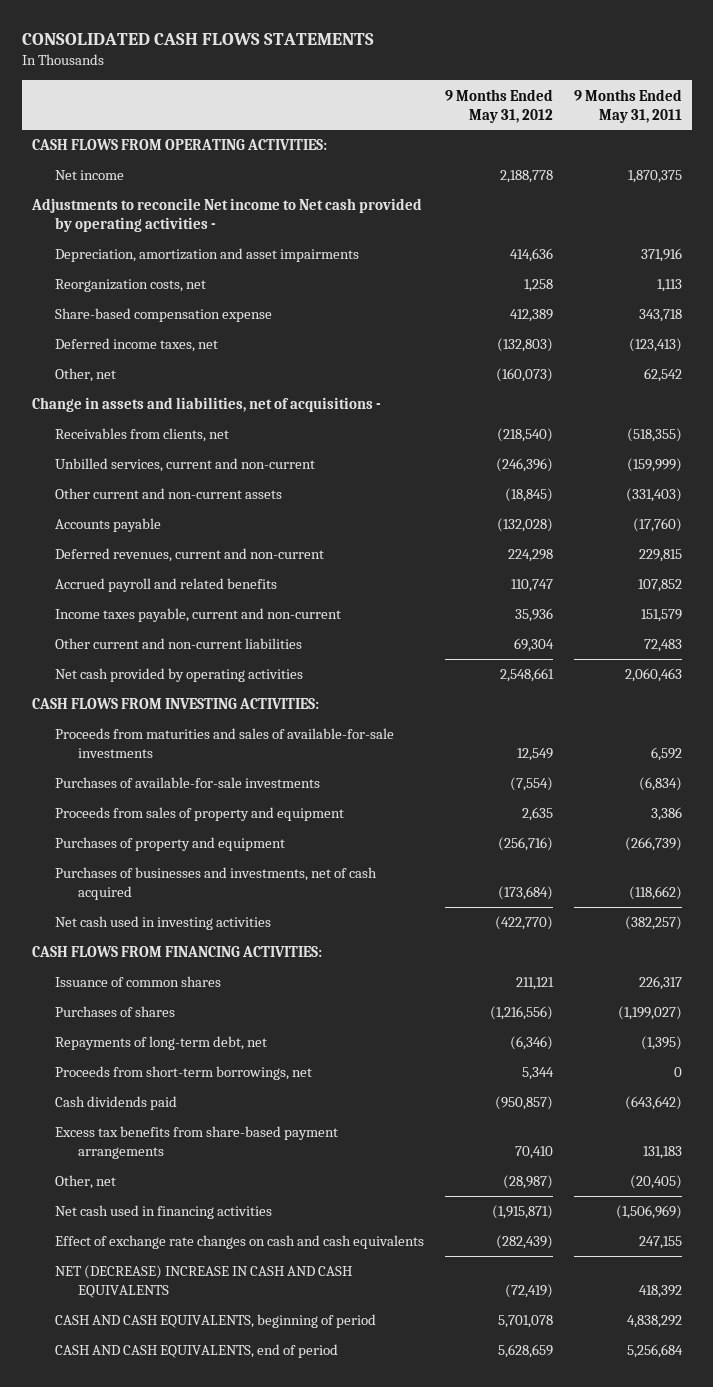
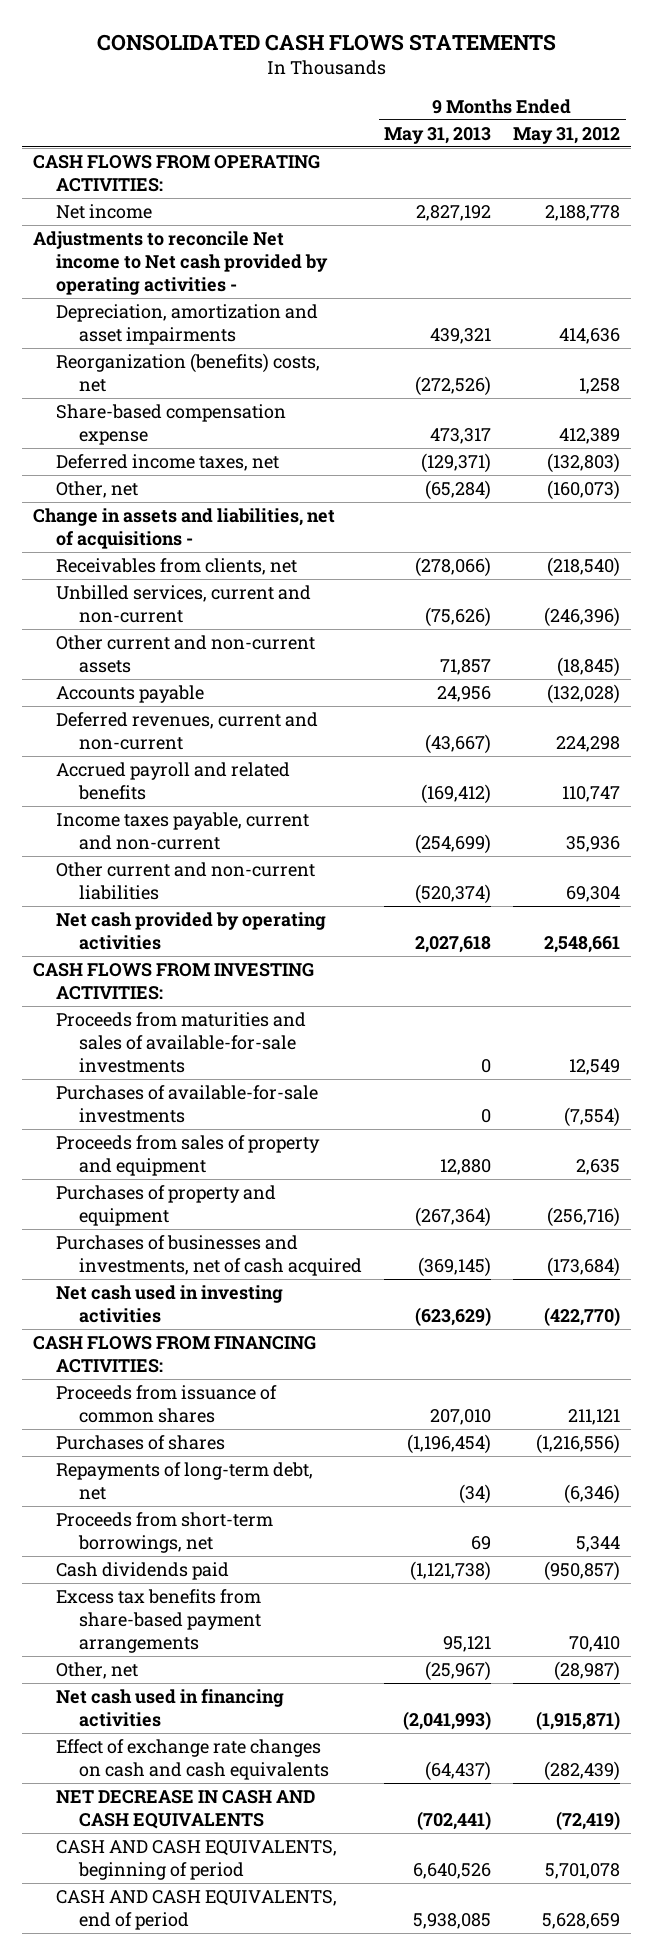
[573,88,682,123] 9 Months Ended May 31, 2011 -> none
none -> [384,126,492,144] May 31, 2013
[54,279,206,293] Reorganization costs, net -> [56,353,321,392] Reorganization (benefits) costs, net
[54,976,221,988] Issuance of common shares -> [56,1385,278,1423] Proceeds from issuance of common shares
[54,1265,352,1299] NET (DECREASE) INCREASE IN CASH AND CASH EQUIVALENTS -> [56,1790,316,1829] NET DECREASE IN CASH AND CASH EQUIVALENTS

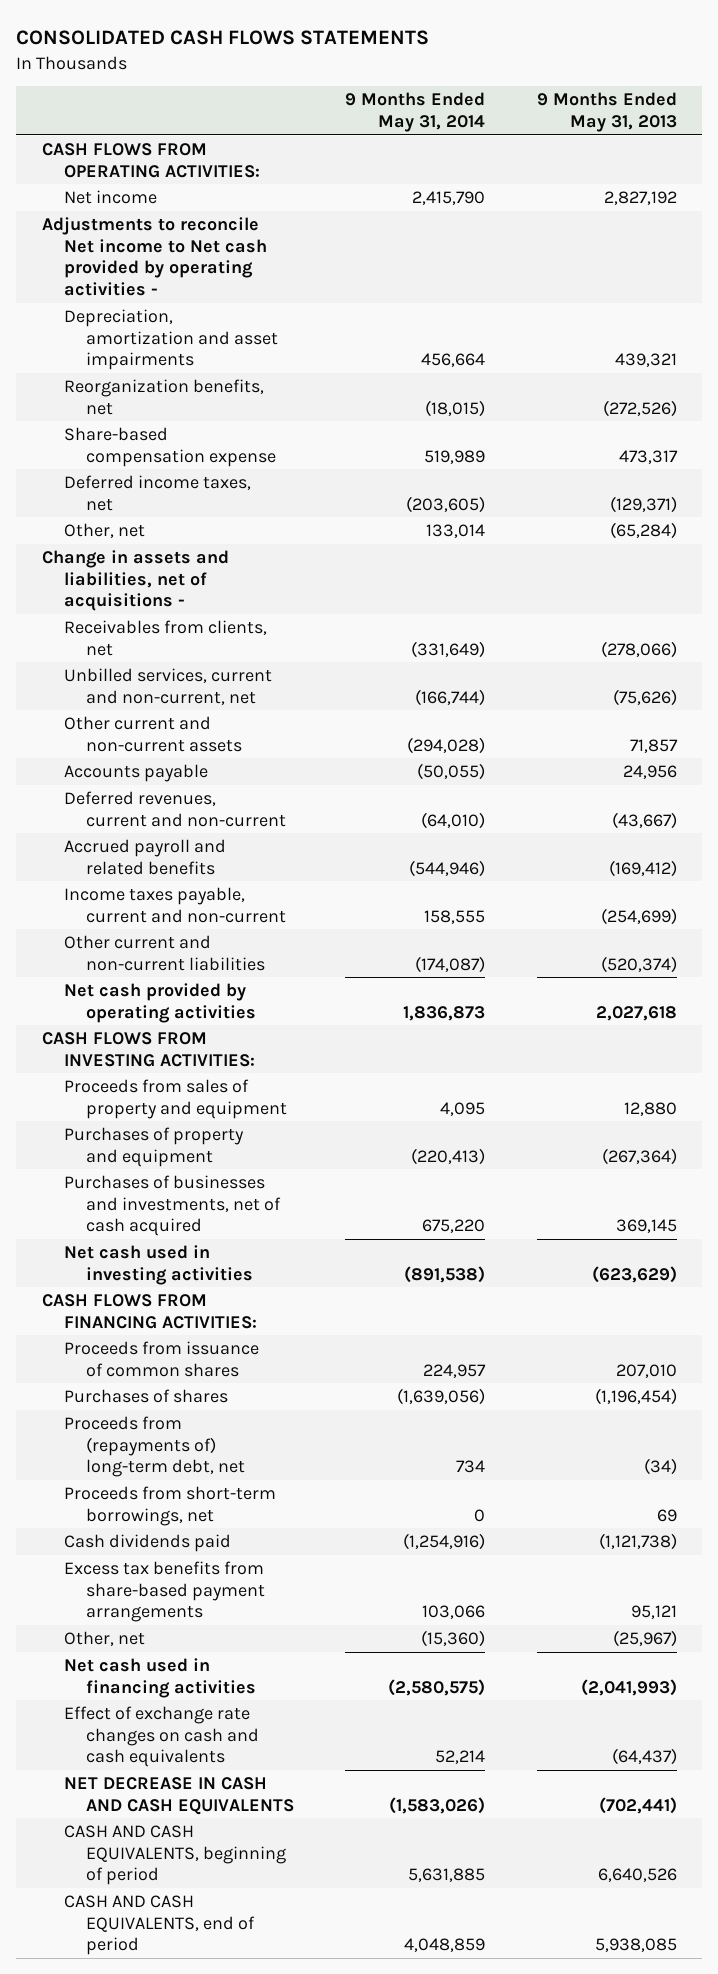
[513,126,621,144] May 31, 2012 -> none
none -> [345,92,486,133] 9 Months Ended May 31, 2014
[56,353,321,392] Reorganization (benefits) costs, net -> [64,378,265,415] Reorganization benefits, net
[56,585,312,623] Unbilled services, current and non-current -> [64,667,273,705] Unbilled services, current and non-current, net
[56,1012,307,1073] Proceeds from maturities and sales of available-for-sale investments -> none
[56,1085,319,1123] Purchases of available-for-sale investments -> none
[418,1256,492,1277] (369,145) -> [615,1219,677,1234] 369,145
[56,1462,314,1500] Repayments of long-term debt, net -> [64,1415,246,1478] Proceeds from (repayments of) long-term debt, net

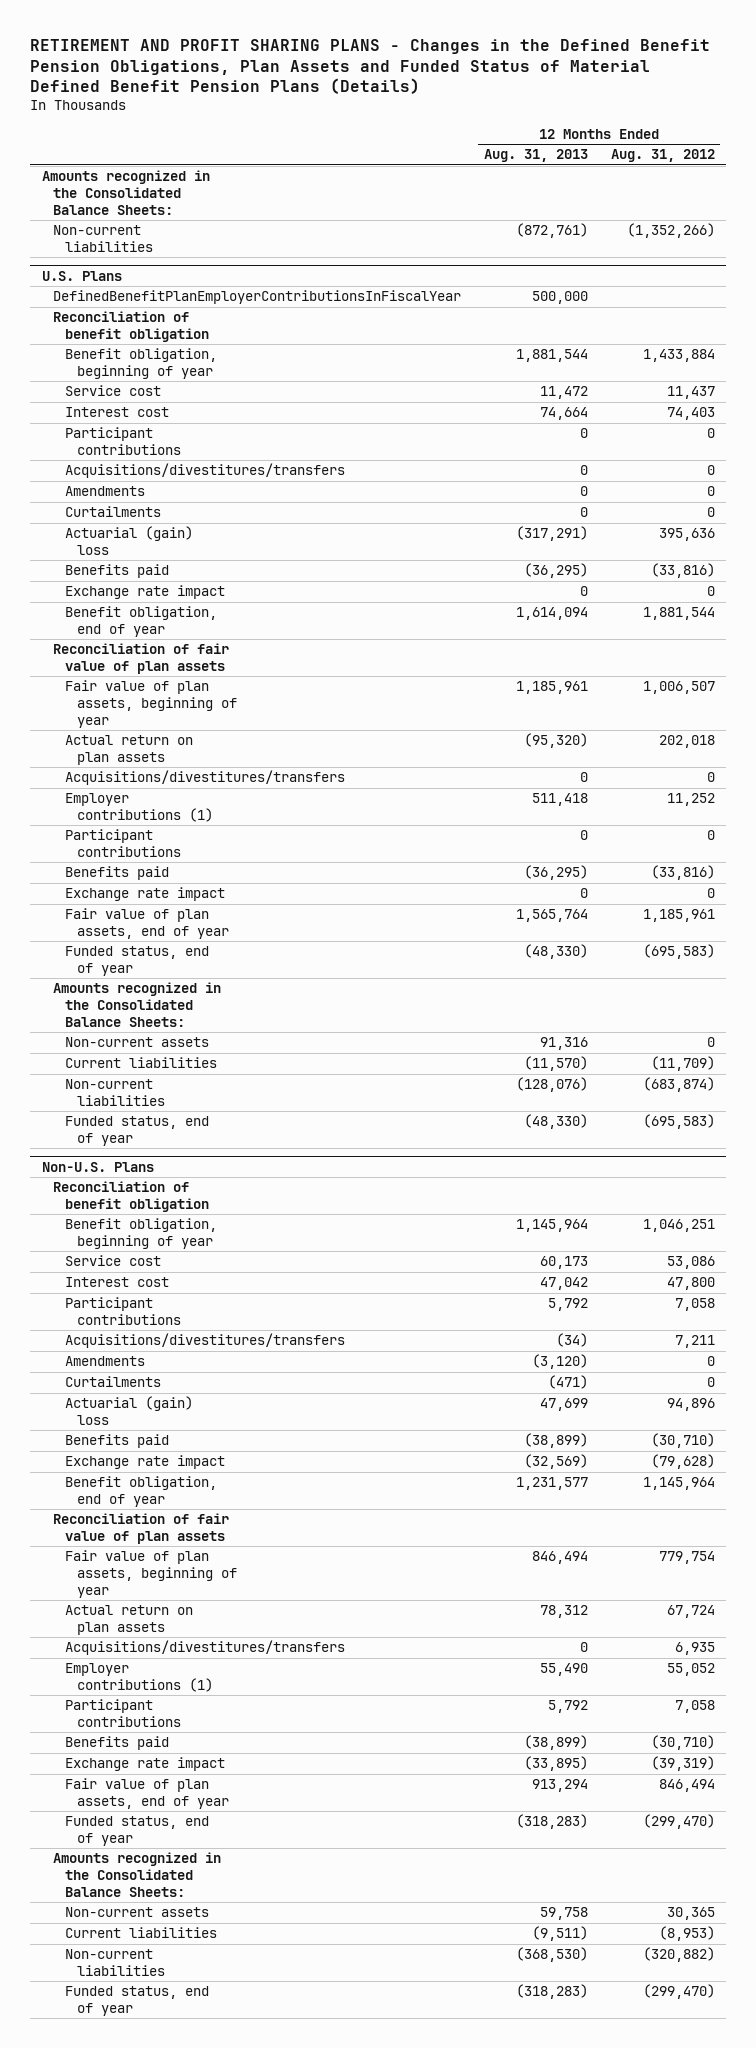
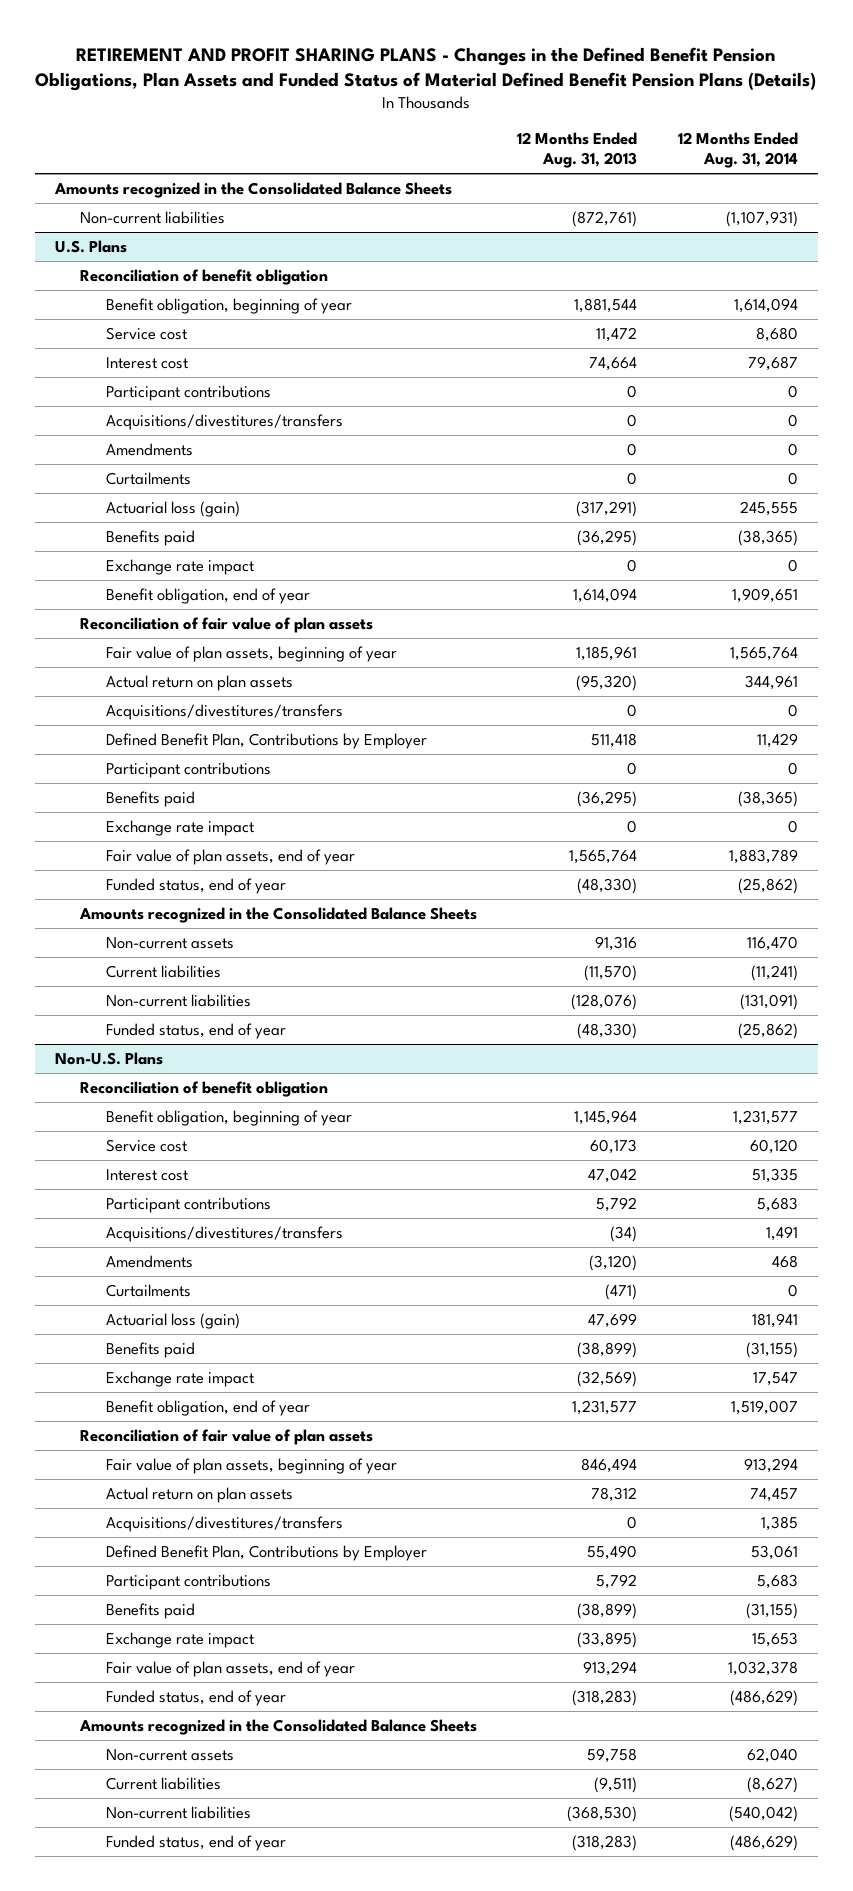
[610,149,715,163] Aug. 31, 2012 -> none
none -> [677,132,798,169] 12 Months Ended Aug. 31, 2014
[41,170,210,215] Amounts recognized in the Consolidated Balance Sheets: -> [54,181,453,198] Amounts recognized in the Consolidated Balance Sheets
[53,290,462,305] DefinedBenefitPlanEmployerContributionsInFiscalYear -> none
[65,526,194,555] Actuarial (gain) loss -> [105,500,240,517] Actuarial loss (gain)
[65,793,214,822] Employer contributions (1) -> [105,732,427,749] Defined Benefit Plan, Contributions by Employer
[53,982,222,1027] Amounts recognized in the Consolidated Balance Sheets: -> [79,906,478,923] Amounts recognized in the Consolidated Balance Sheets
[65,1396,194,1425] Actuarial (gain) loss -> [105,1312,240,1329] Actuarial loss (gain)
[65,1663,214,1692] Employer contributions (1) -> [105,1544,427,1561] Defined Benefit Plan, Contributions by Employer
[53,1852,222,1897] Amounts recognized in the Consolidated Balance Sheets: -> [79,1718,478,1735] Amounts recognized in the Consolidated Balance Sheets

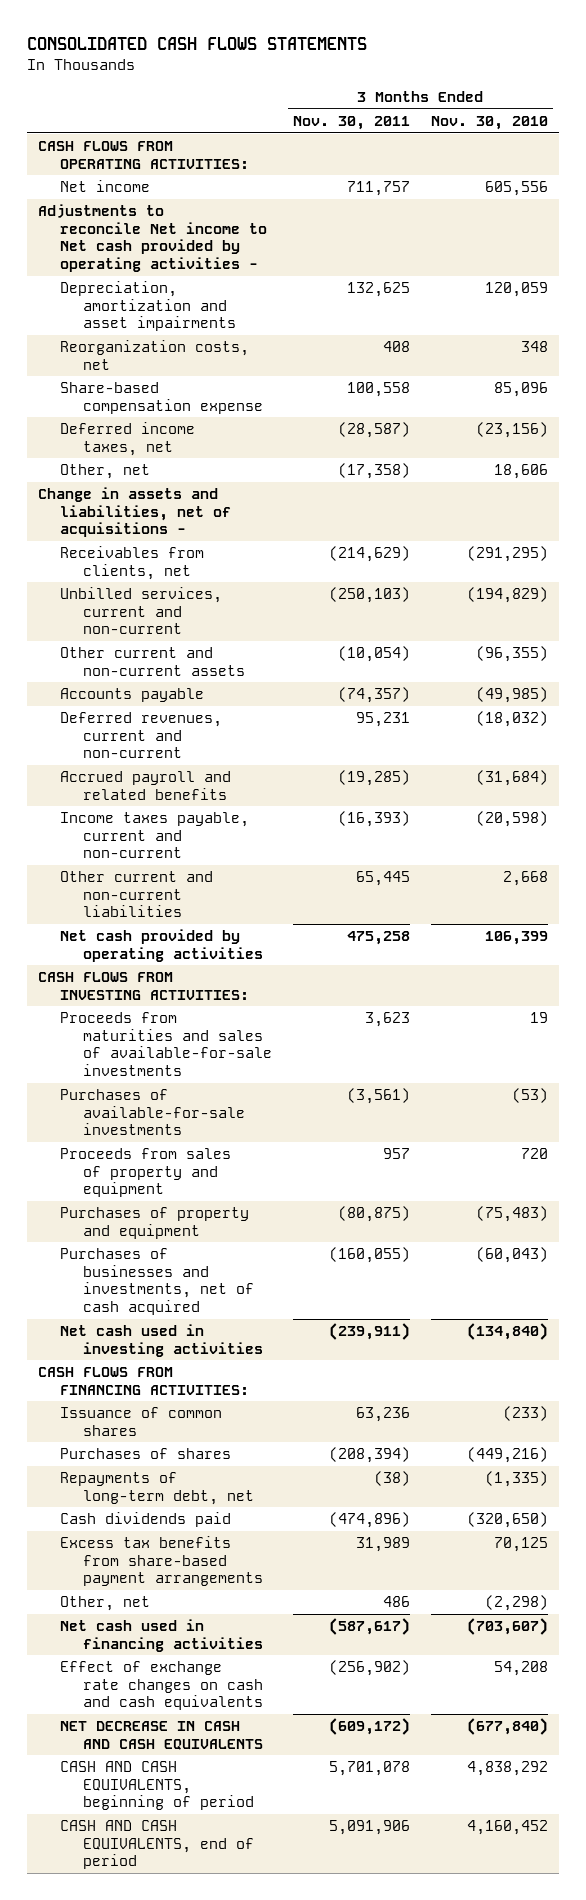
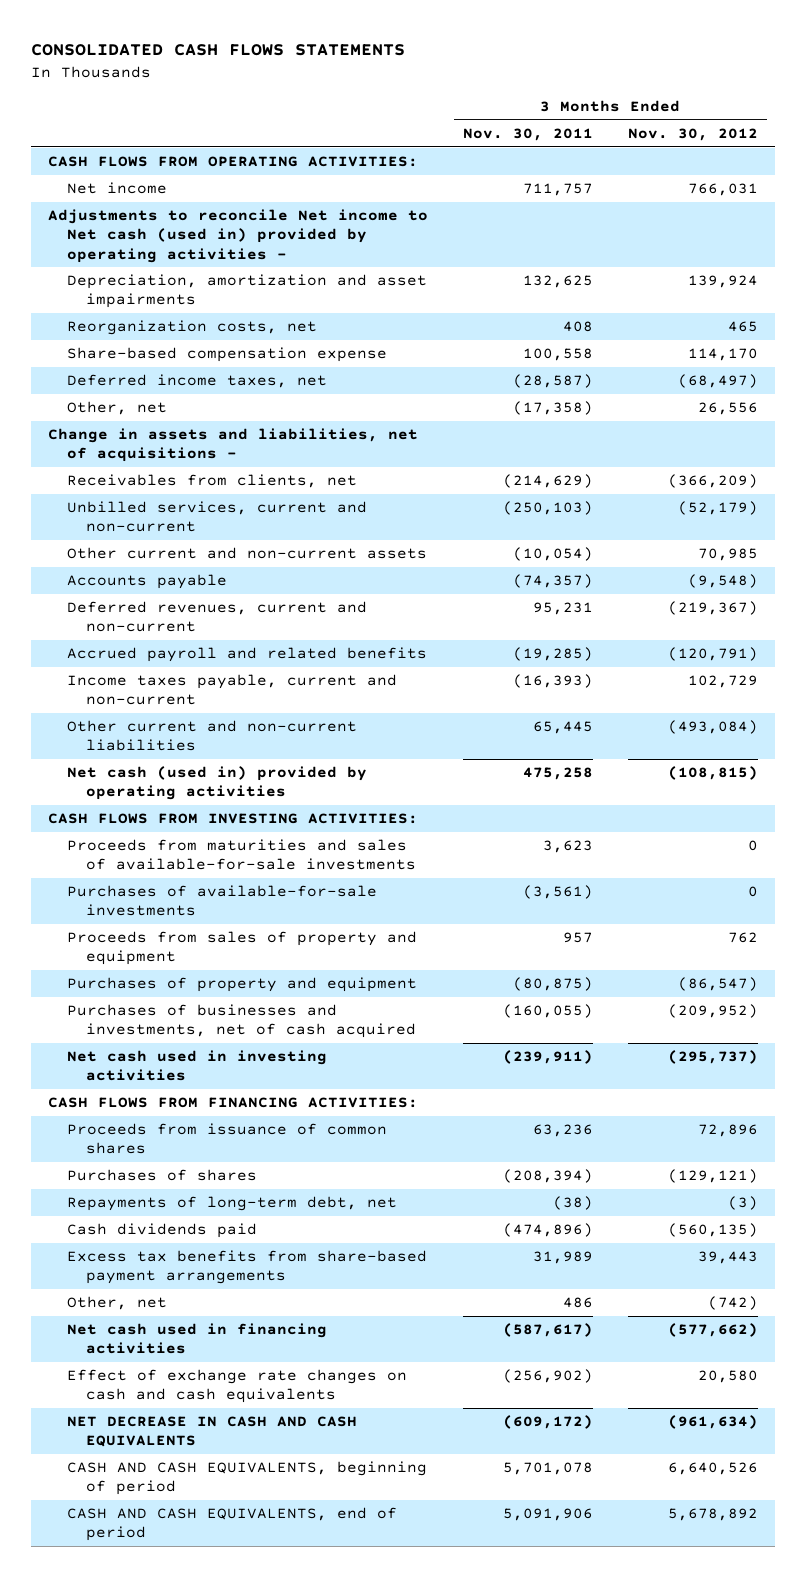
[431,115,549,130] Nov. 30, 2010 -> none
none -> [627,127,758,141] Nov. 30, 2012
[37,204,268,272] Adjustments to reconcile Net income to Net cash provided by operating activities - -> [48,209,429,263] Adjustments to reconcile Net income to Net cash (used in) provided by operating activities -
[60,929,263,962] Net cash provided by operating activities -> [66,766,367,801] Net cash (used in) provided by operating activities
[60,1407,223,1436] Issuance of common shares -> [66,1123,387,1155] Proceeds from issuance of common shares

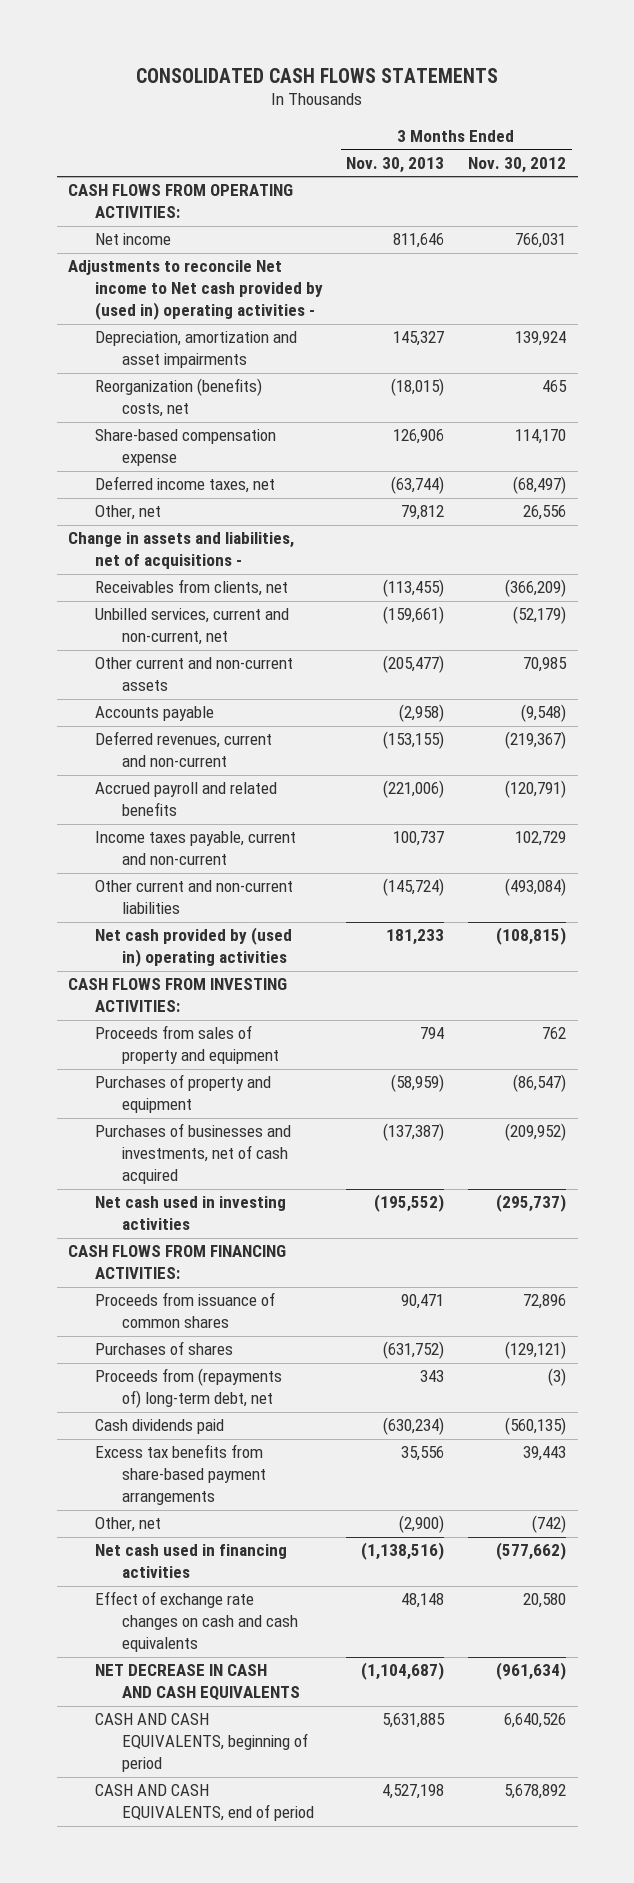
[463,127,594,141] Nov. 30, 2011 -> none
none -> [346,156,445,173] Nov. 30, 2013
[48,209,429,263] Adjustments to reconcile Net income to Net cash (used in) provided by operating activities - -> [68,260,323,321] Adjustments to reconcile Net income to Net cash provided by (used in) operating activities -
[66,320,317,336] Reorganization costs, net -> [94,378,262,418] Reorganization (benefits) costs, net
[66,501,367,533] Unbilled services, current and non-current -> [94,608,289,646] Unbilled services, current and non-current, net
[66,766,367,801] Net cash (used in) provided by operating activities -> [94,927,292,968] Net cash provided by (used in) operating activities
[66,839,416,871] Proceeds from maturities and sales of available-for-sale investments -> none
[66,885,377,917] Purchases of available-for-sale investments -> none
[66,1196,397,1212] Repayments of long-term debt, net -> [94,1368,282,1409] Proceeds from (repayments of) long-term debt, net

